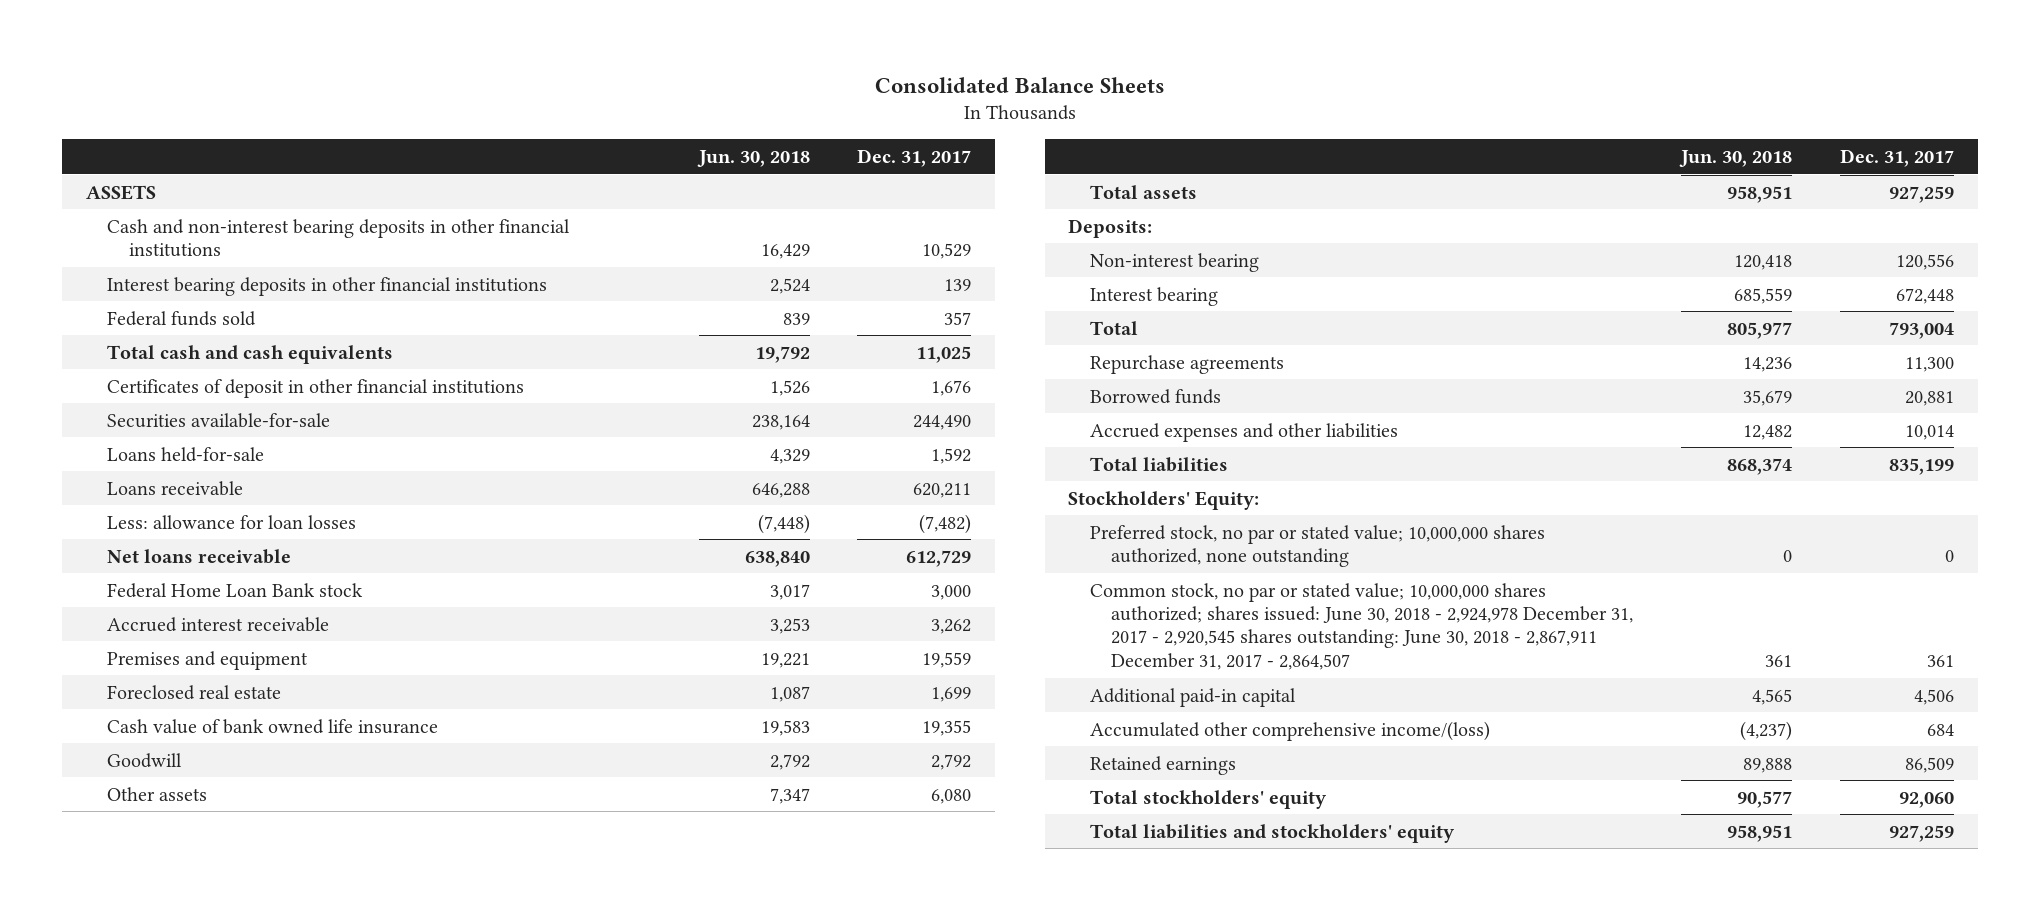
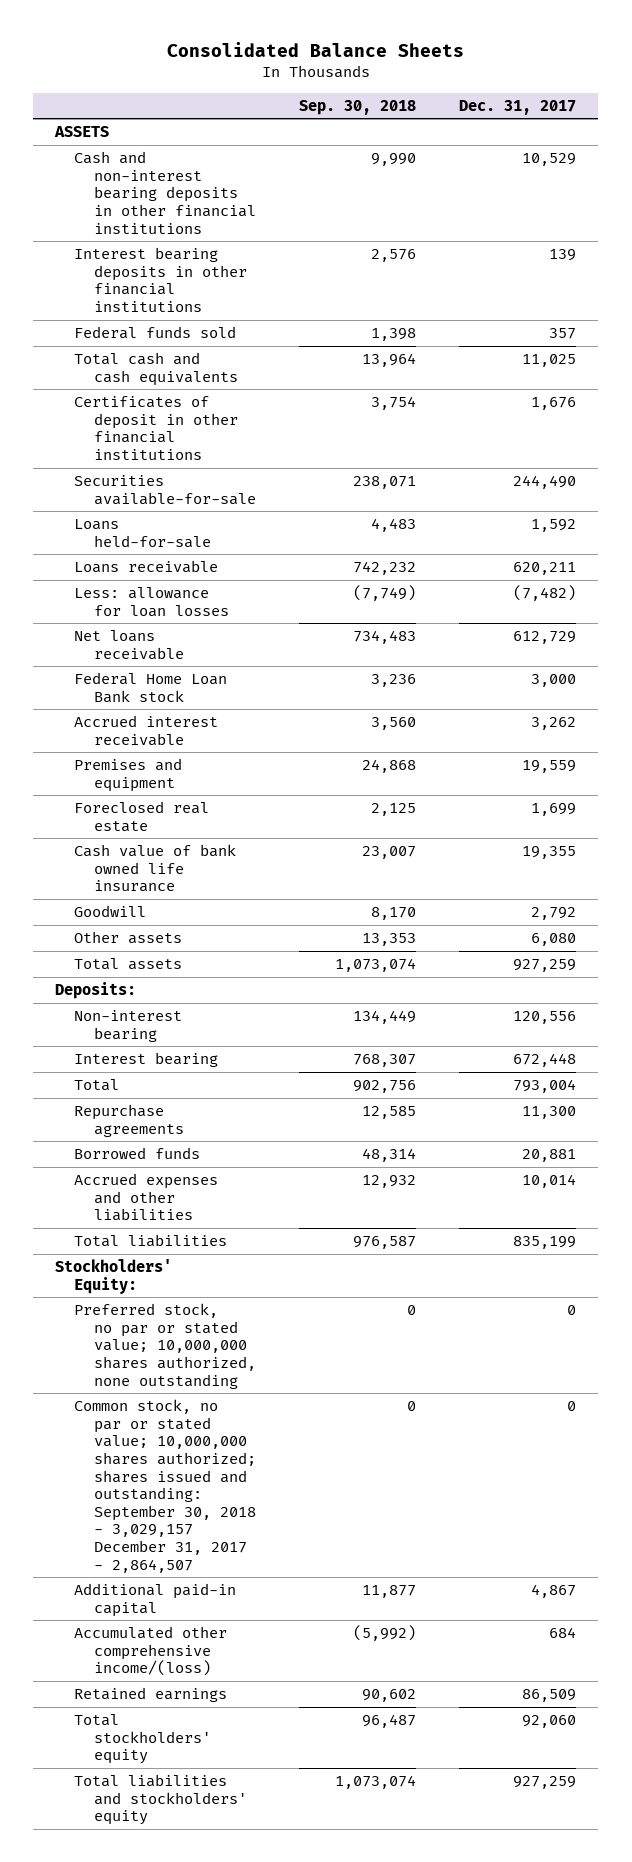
[696,149,810,167] Jun. 30, 2018 -> none
none -> [299,99,417,115] Sep. 30, 2018
[1089,582,1634,670] Common stock, no par or stated value; 10,000,000 shares authorized; shares issued: June 30, 2018 - 2,924,978 December 31, 2017 - 2,920,545 shares outstanding: June 30, 2018 - 2,867,911 December 31, 2017 - 2,864,507 -> [74,1399,256,1573] Common stock, no par or stated value; 10,000,000 shares authorized; shares issued and outstanding: September 30, 2018 - 3,029,157 December 31, 2017 - 2,864,507
[1926,654,1954,667] 361 -> [567,1401,577,1412] 0
[1913,688,1954,705] 4,506 -> [531,1584,577,1599] 4,867

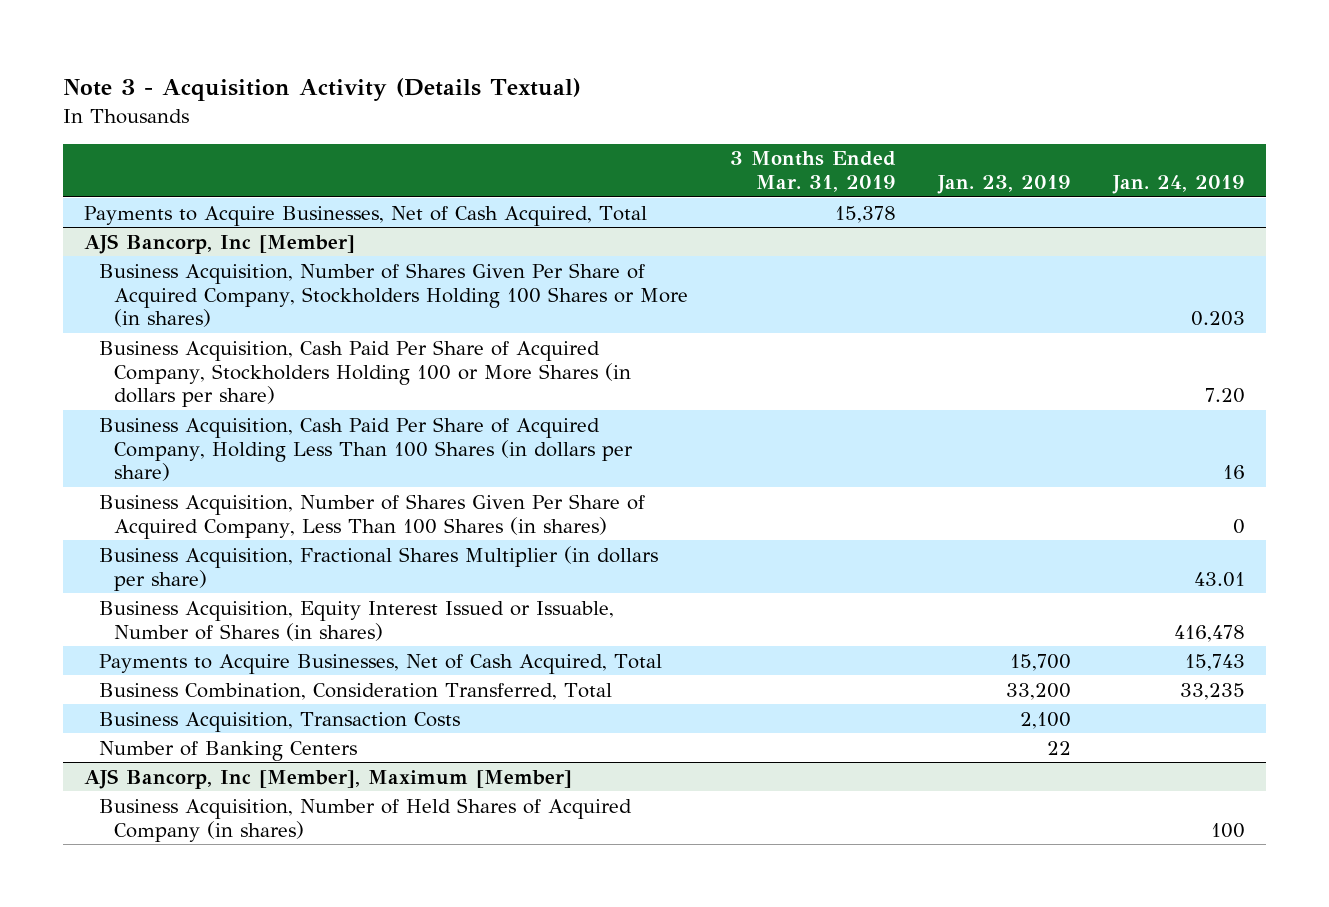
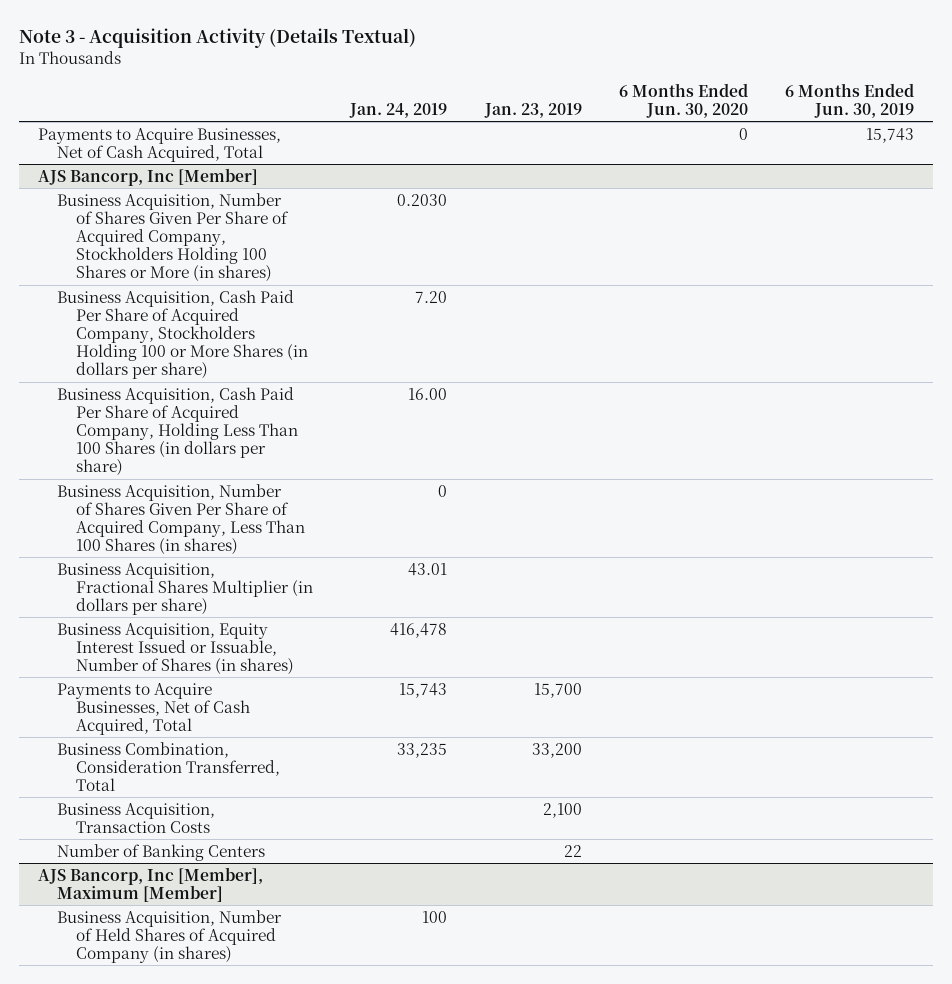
[729,151,896,193] 3 Months Ended Mar. 31, 2019 -> none
none -> [618,82,748,119] 6 Months Ended Jun. 30, 2020
none -> [784,82,914,119] 6 Months Ended Jun. 30, 2019
[1190,311,1245,327] 0.203 -> [397,193,448,206] 0.2030
[1222,465,1245,480] 16 -> [408,387,448,400] 16.00

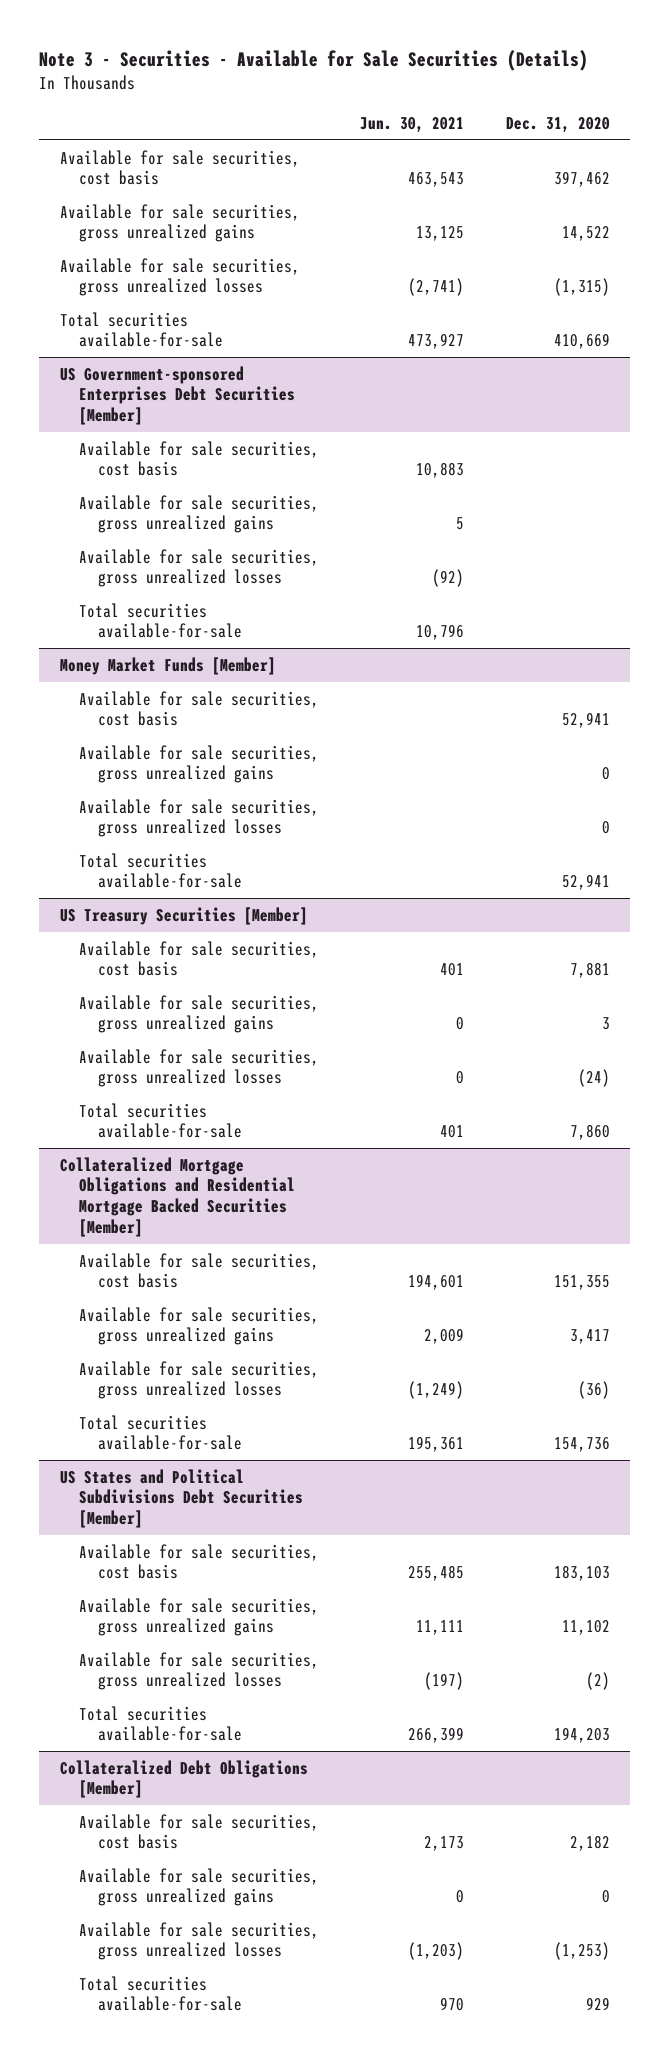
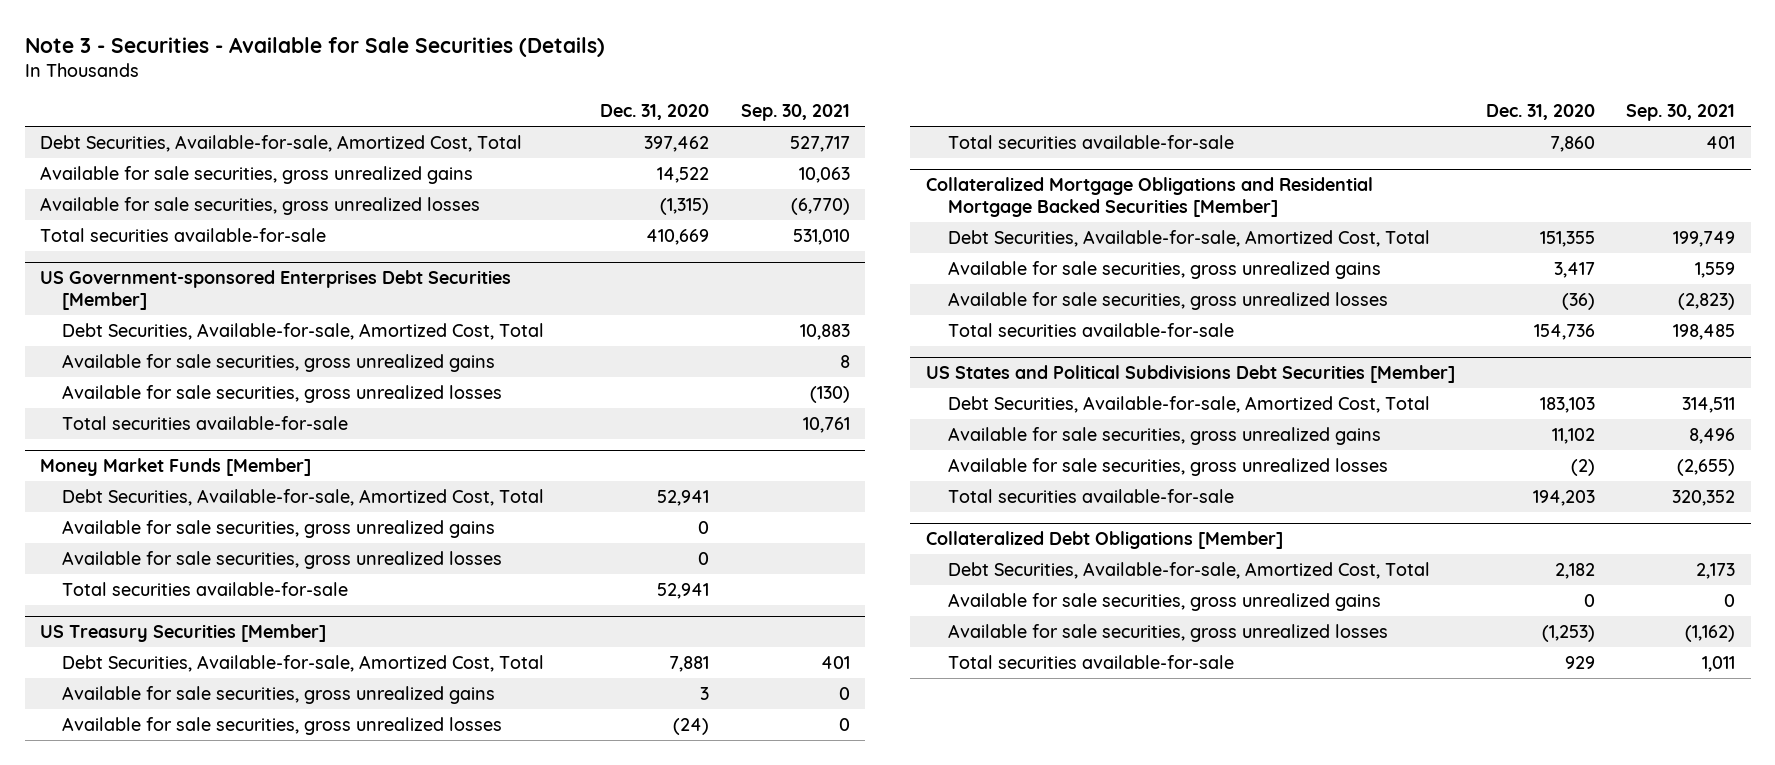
[360,116,465,133] Jun. 30, 2021 -> none
none -> [740,104,850,122] Sep. 30, 2021
[60,149,301,186] Available for sale securities, cost basis -> [40,134,523,152] Debt Securities, Available-for-sale, Amortized Cost, Total
[78,440,319,477] Available for sale securities, cost basis -> [62,322,545,340] Debt Securities, Available-for-sale, Amortized Cost, Total
[78,690,319,727] Available for sale securities, cost basis -> [62,488,545,506] Debt Securities, Available-for-sale, Amortized Cost, Total
[78,940,319,977] Available for sale securities, cost basis -> [62,654,545,672] Debt Securities, Available-for-sale, Amortized Cost, Total
[78,1252,319,1289] Available for sale securities, cost basis -> [947,229,1430,247] Debt Securities, Available-for-sale, Amortized Cost, Total
[78,1543,319,1580] Available for sale securities, cost basis -> [947,395,1430,413] Debt Securities, Available-for-sale, Amortized Cost, Total
[78,1813,319,1850] Available for sale securities, cost basis -> [947,561,1430,579] Debt Securities, Available-for-sale, Amortized Cost, Total

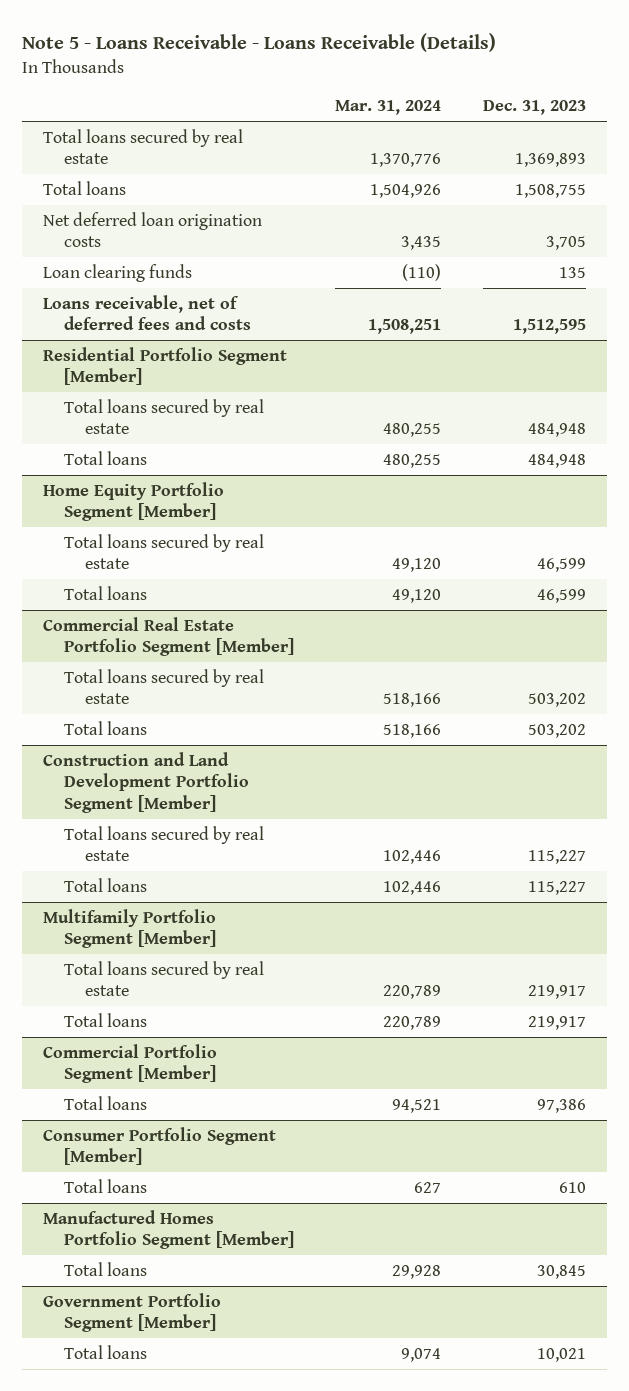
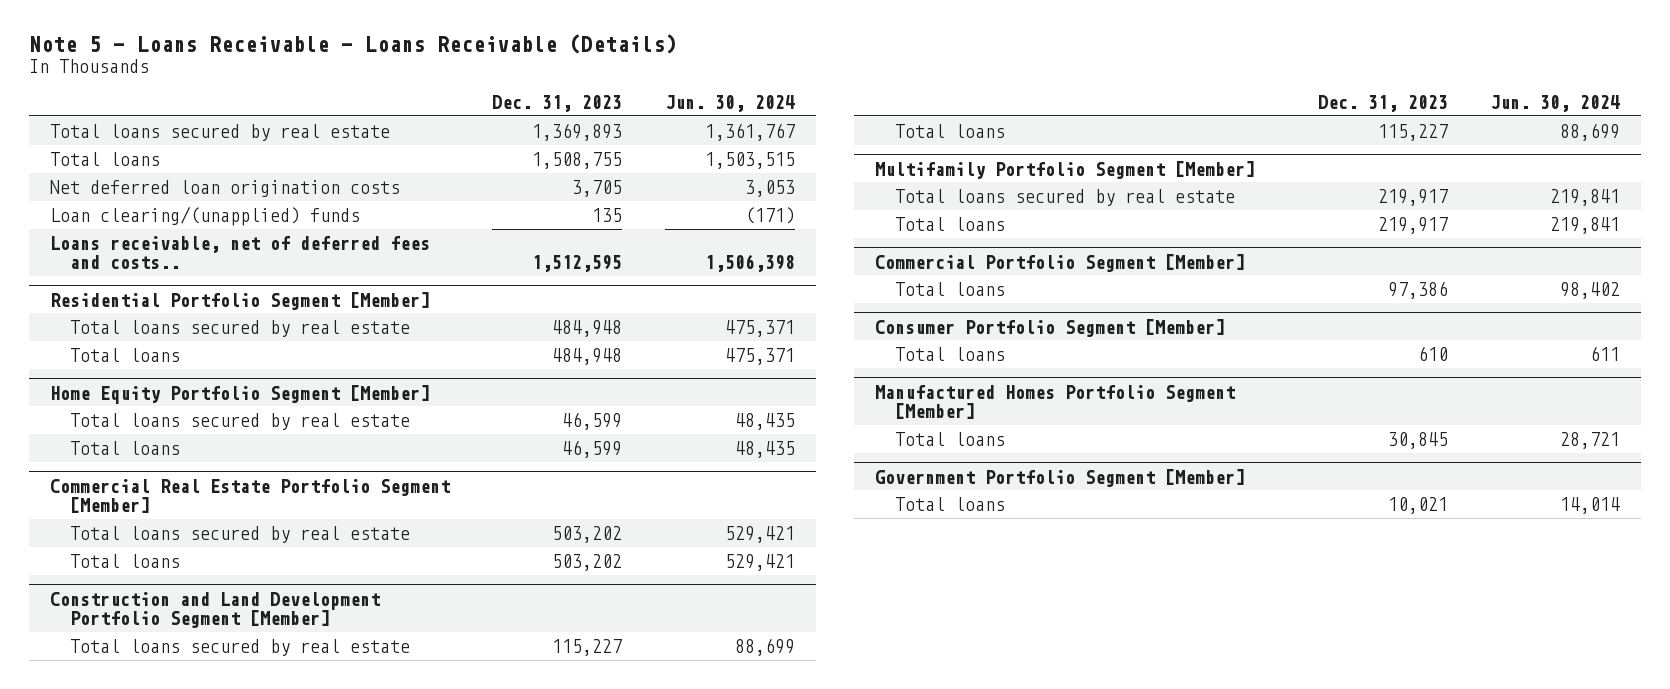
[335,100,442,116] Mar. 31, 2024 -> none
none -> [664,94,795,112] Jun. 30, 2024
[42,263,192,282] Loan clearing funds -> [49,205,360,226] Loan clearing/(unapplied) funds
[42,294,251,331] Loans receivable, net of deferred fees and costs -> [49,235,430,270] Loans receivable, net of deferred fees and costs..

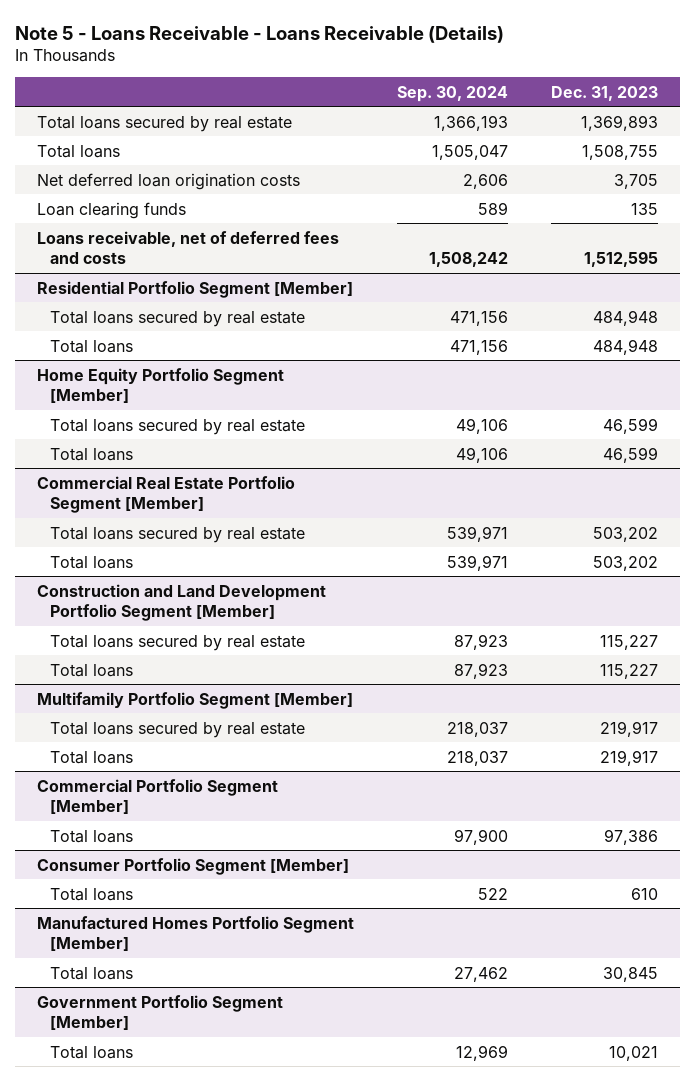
[664,94,795,112] Jun. 30, 2024 -> none
none -> [396,85,508,102] Sep. 30, 2024
[49,205,360,226] Loan clearing/(unapplied) funds -> [36,201,186,219] Loan clearing funds
[49,235,430,270] Loans receivable, net of deferred fees and costs.. -> [36,230,339,264] Loans receivable, net of deferred fees and costs

